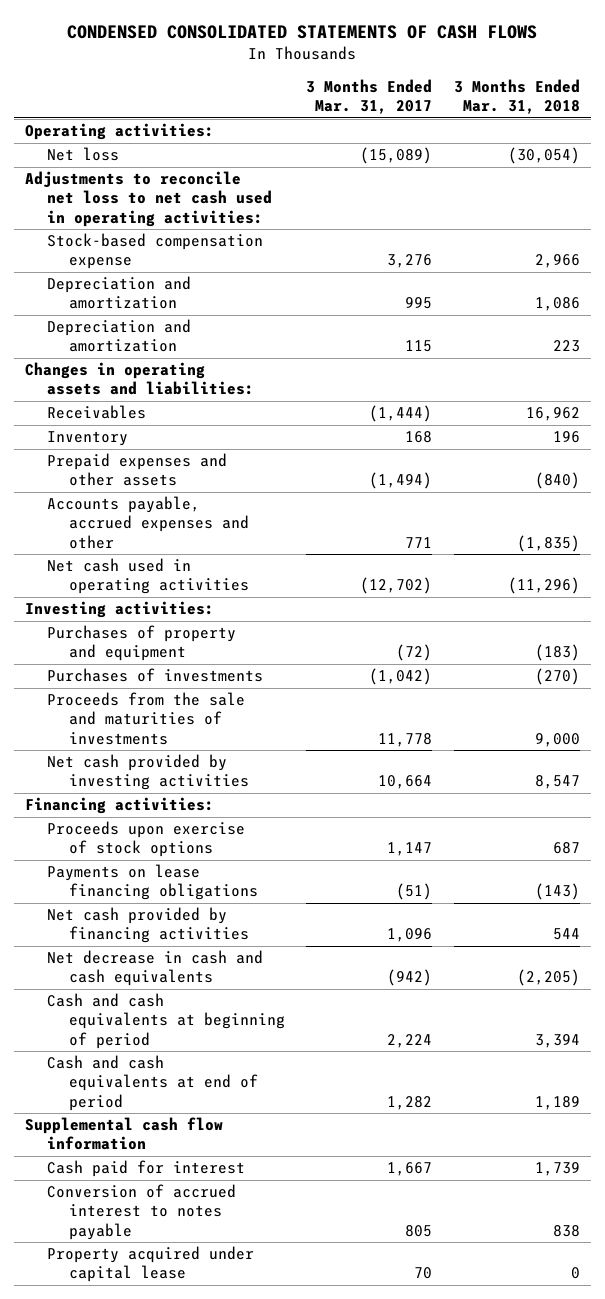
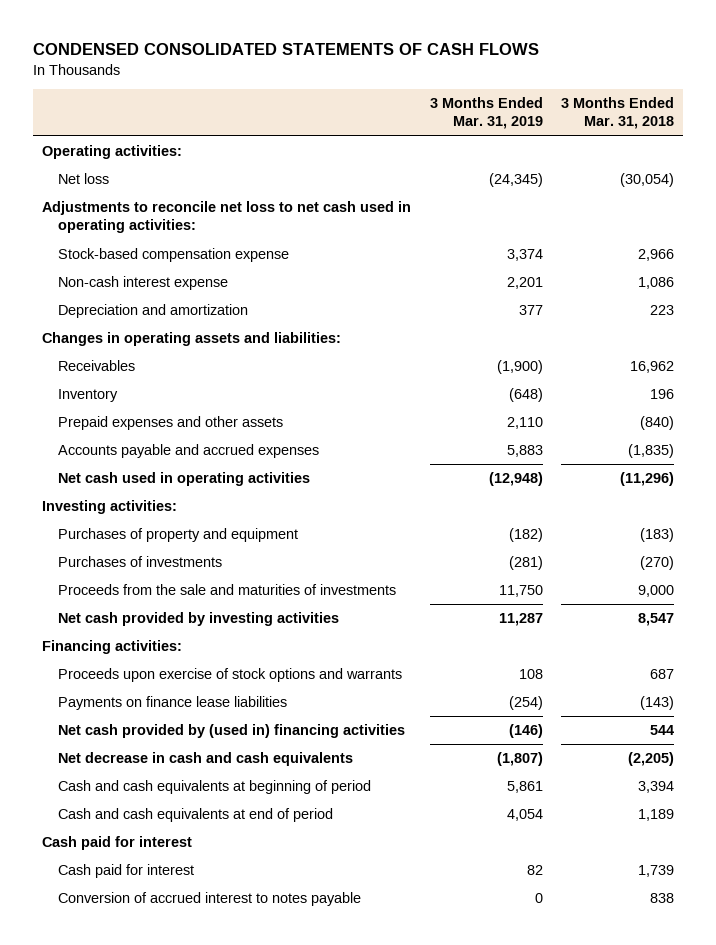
[306,78,433,115] 3 Months Ended Mar. 31, 2017 -> none
none -> [429,97,543,130] 3 Months Ended Mar. 31, 2019
[46,276,191,310] Depreciation and amortization -> [57,276,228,291] Non-cash interest expense
[46,496,249,549] Accounts payable, accrued expenses and other -> [57,444,319,459] Accounts payable and accrued expenses
[46,821,245,858] Proceeds upon exercise of stock options -> [57,668,402,683] Proceeds upon exercise of stock options and warrants
[46,864,258,901] Payments on lease financing obligations -> [57,696,287,711] Payments on finance lease liabilities
[46,907,249,944] Net cash provided by financing activities -> [57,724,405,739] Net cash provided by (used in) financing activities
[24,1117,223,1151] Supplemental cash flow information -> [42,836,193,851] Cash paid for interest
[46,1246,254,1283] Property acquired under capital lease -> none

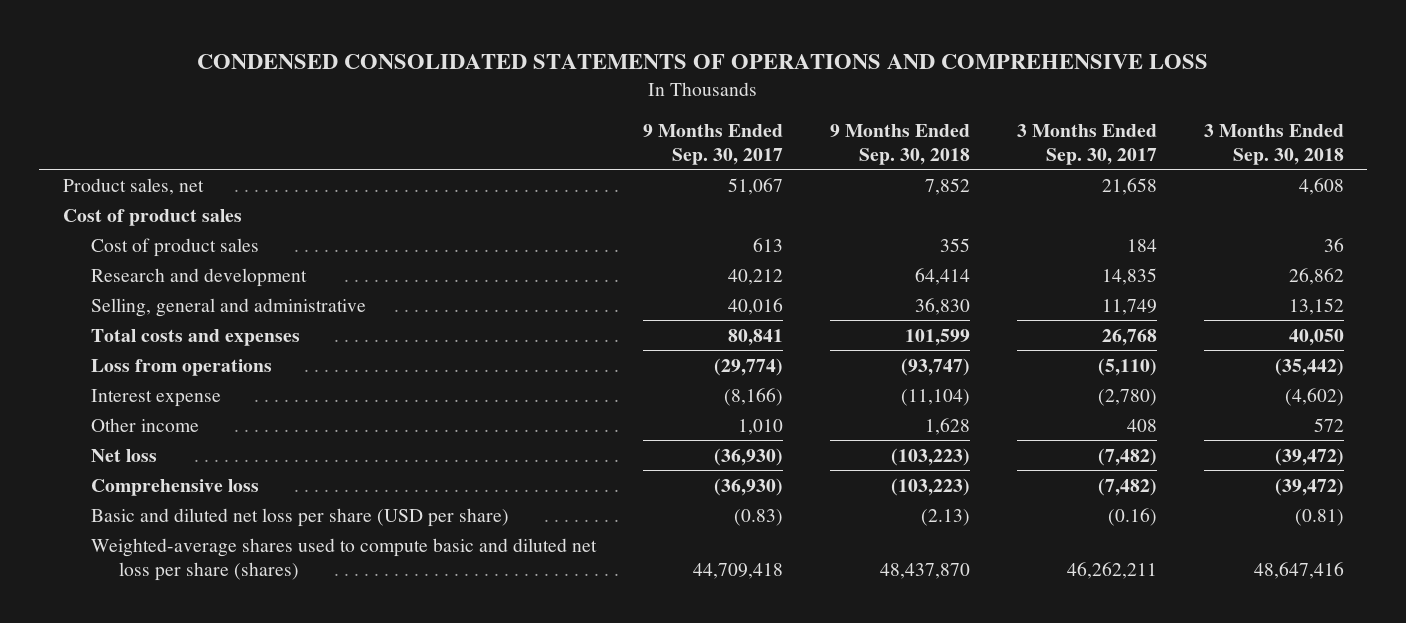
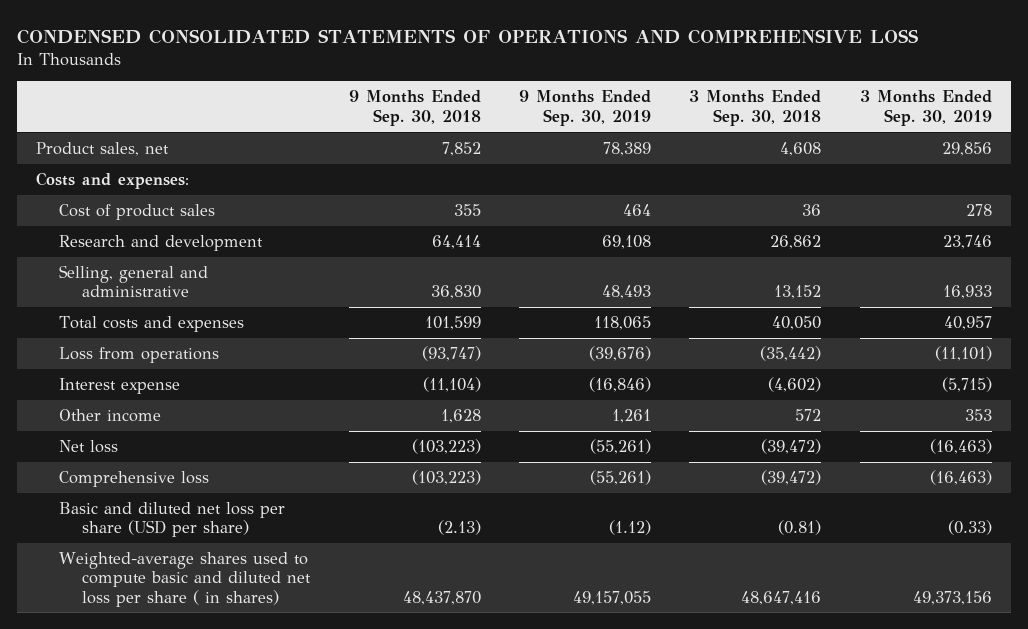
[642,123,783,165] 9 Months Ended Sep. 30, 2017 -> none
[1016,123,1157,165] 3 Months Ended Sep. 30, 2017 -> none
none -> [519,90,652,126] 9 Months Ended Sep. 30, 2019
none -> [859,90,992,126] 3 Months Ended Sep. 30, 2019
[62,208,242,226] Cost of product sales -> [36,172,190,190] Costs and expenses:
[90,537,597,581] Weighted-average shares used to compute basic and diluted net loss per share (shares) -> [59,552,312,607] Weighted-average shares used to compute basic and diluted net loss per share ( in shares)

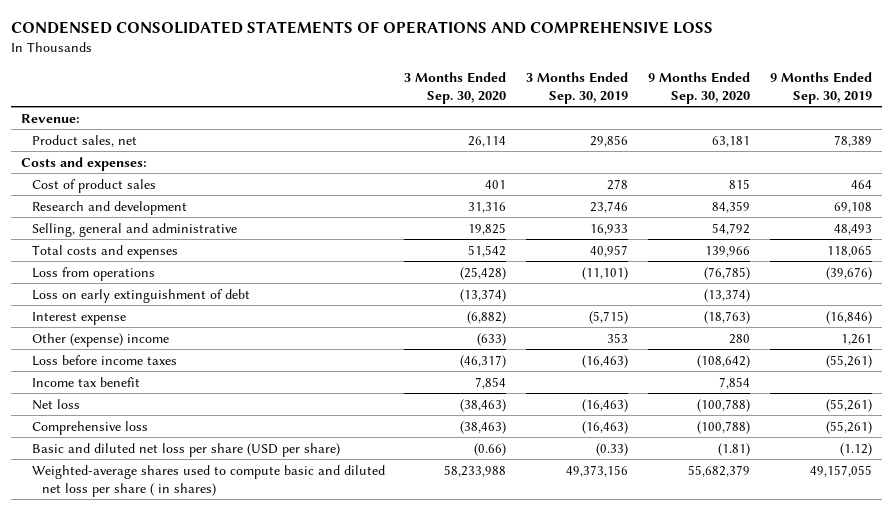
[348,90,481,126] 9 Months Ended Sep. 30, 2018 -> none
[689,90,822,126] 3 Months Ended Sep. 30, 2018 -> none
none -> [404,71,507,104] 3 Months Ended Sep. 30, 2020
none -> [647,71,750,104] 9 Months Ended Sep. 30, 2020
none -> [21,113,81,123] Revenue:
none -> [31,288,250,303] Loss on early extinguishment of debt
[59,409,162,423] Other income -> [31,332,169,347] Other (expense) income
none -> [31,354,177,366] Loss before income taxes
none -> [31,376,140,387] Income tax benefit

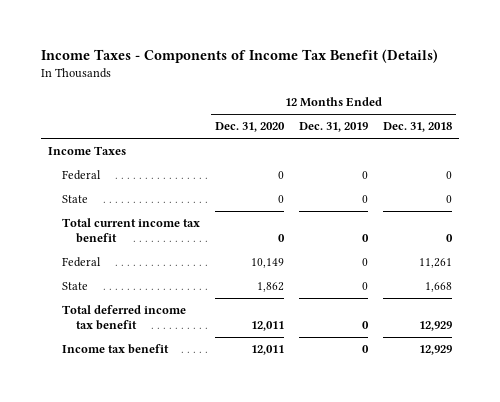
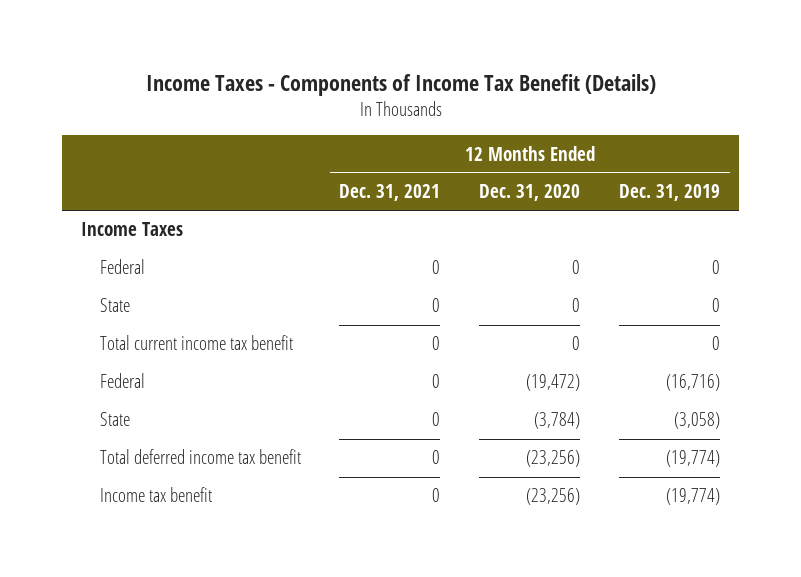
[382,122,452,133] Dec. 31, 2018 -> none
none -> [339,184,441,202] Dec. 31, 2021
[251,258,285,269] 10,149 -> [526,374,581,392] (19,472)
[362,258,369,267] 0 -> [665,374,720,392] (16,716)
[257,282,285,293] 1,862 -> [534,412,581,430] (3,784)
[362,282,369,291] 0 -> [673,412,720,430] (3,058)
[251,321,285,332] 12,011 -> [526,450,581,468] (23,256)
[362,321,370,330] 0 -> [665,450,720,468] (19,774)
[251,345,285,356] 12,011 -> [526,488,581,506] (23,256)
[362,345,370,354] 0 -> [665,488,720,506] (19,774)

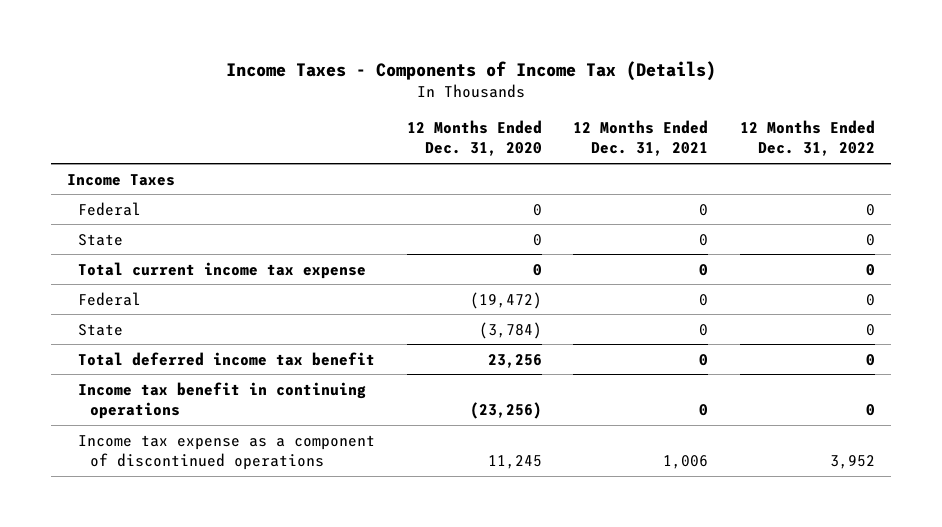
[145,74,656,97] Income Taxes - Components of Income Tax Benefit (Details) -> [225,60,716,81] Income Taxes - Components of Income Tax (Details)
[618,184,720,202] Dec. 31, 2019 -> none
none -> [739,120,875,157] 12 Months Ended Dec. 31, 2022
[99,335,293,351] Total current income tax benefit -> [78,261,367,279] Total current income tax expense
[526,450,581,468] (23,256) -> [487,353,542,368] 23,256
[99,487,212,503] Income tax benefit -> [78,381,367,419] Income tax benefit in continuing operations
none -> [78,434,376,470] Income tax expense as a component of discontinued operations

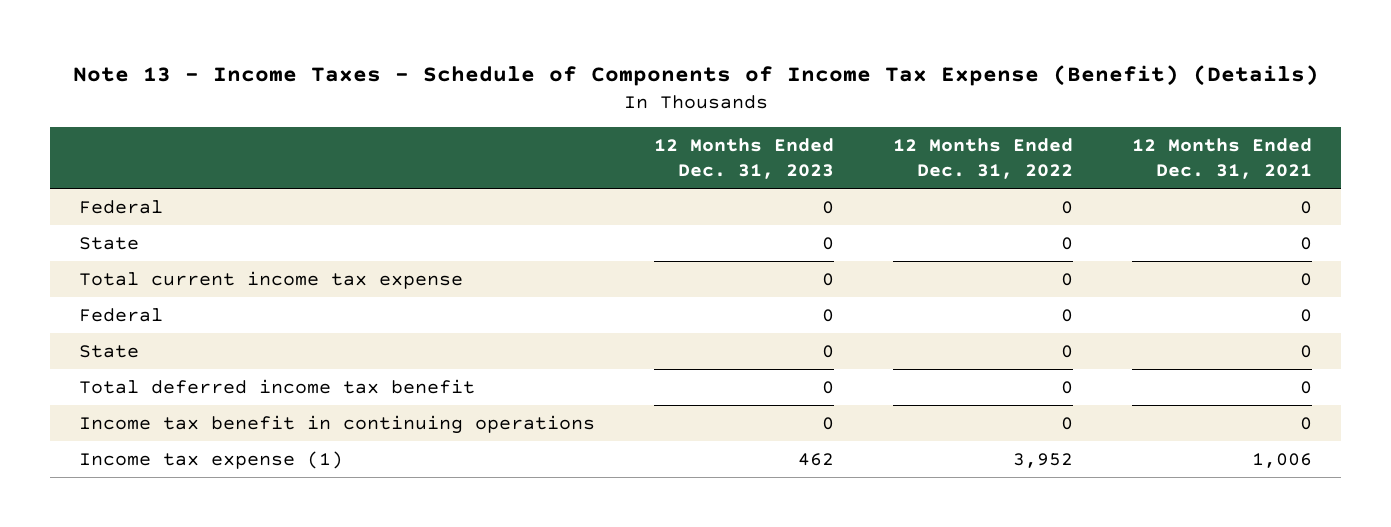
[225,60,716,81] Income Taxes - Components of Income Tax (Details) -> [72,64,1319,86] Note 13 - Income Taxes - Schedule of Components of Income Tax Expense (Benefit) (Details)
[406,120,542,157] 12 Months Ended Dec. 31, 2020 -> none
none -> [654,138,835,180] 12 Months Ended Dec. 31, 2023
[66,173,175,186] Income Taxes -> none
[78,434,376,470] Income tax expense as a component of discontinued operations -> [79,450,344,469] Income tax expense (1)

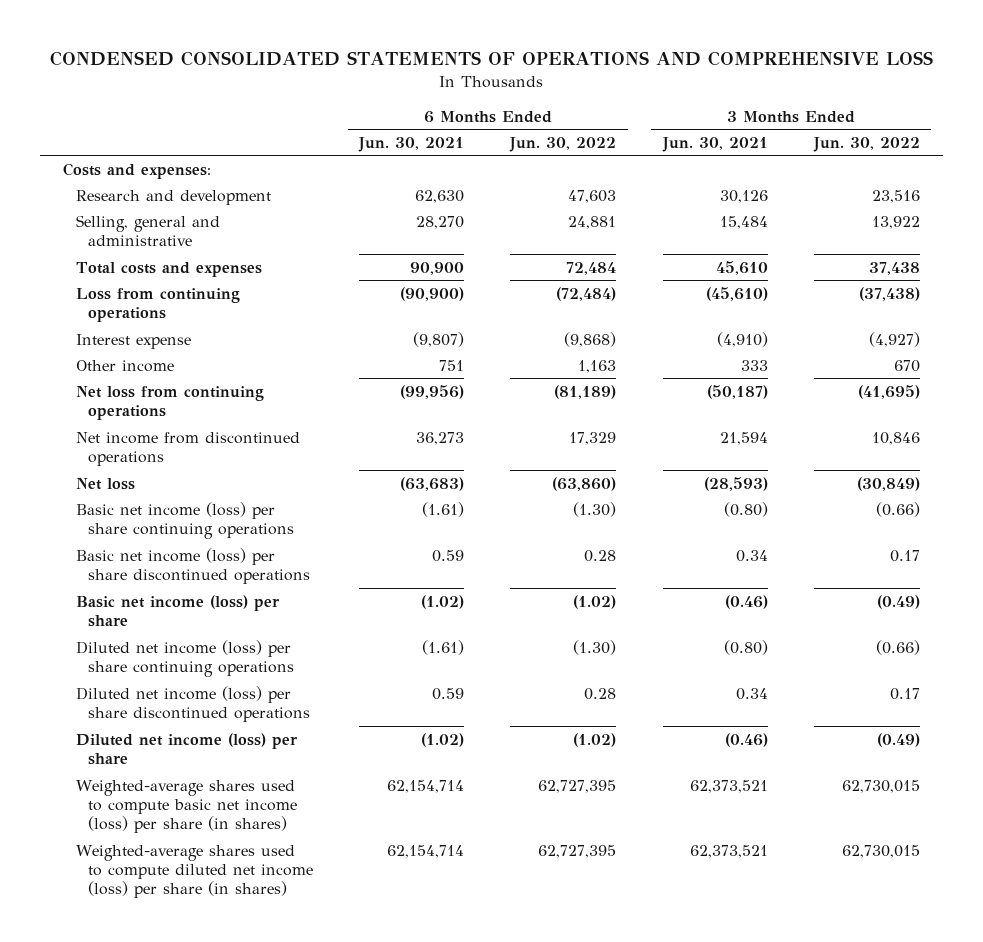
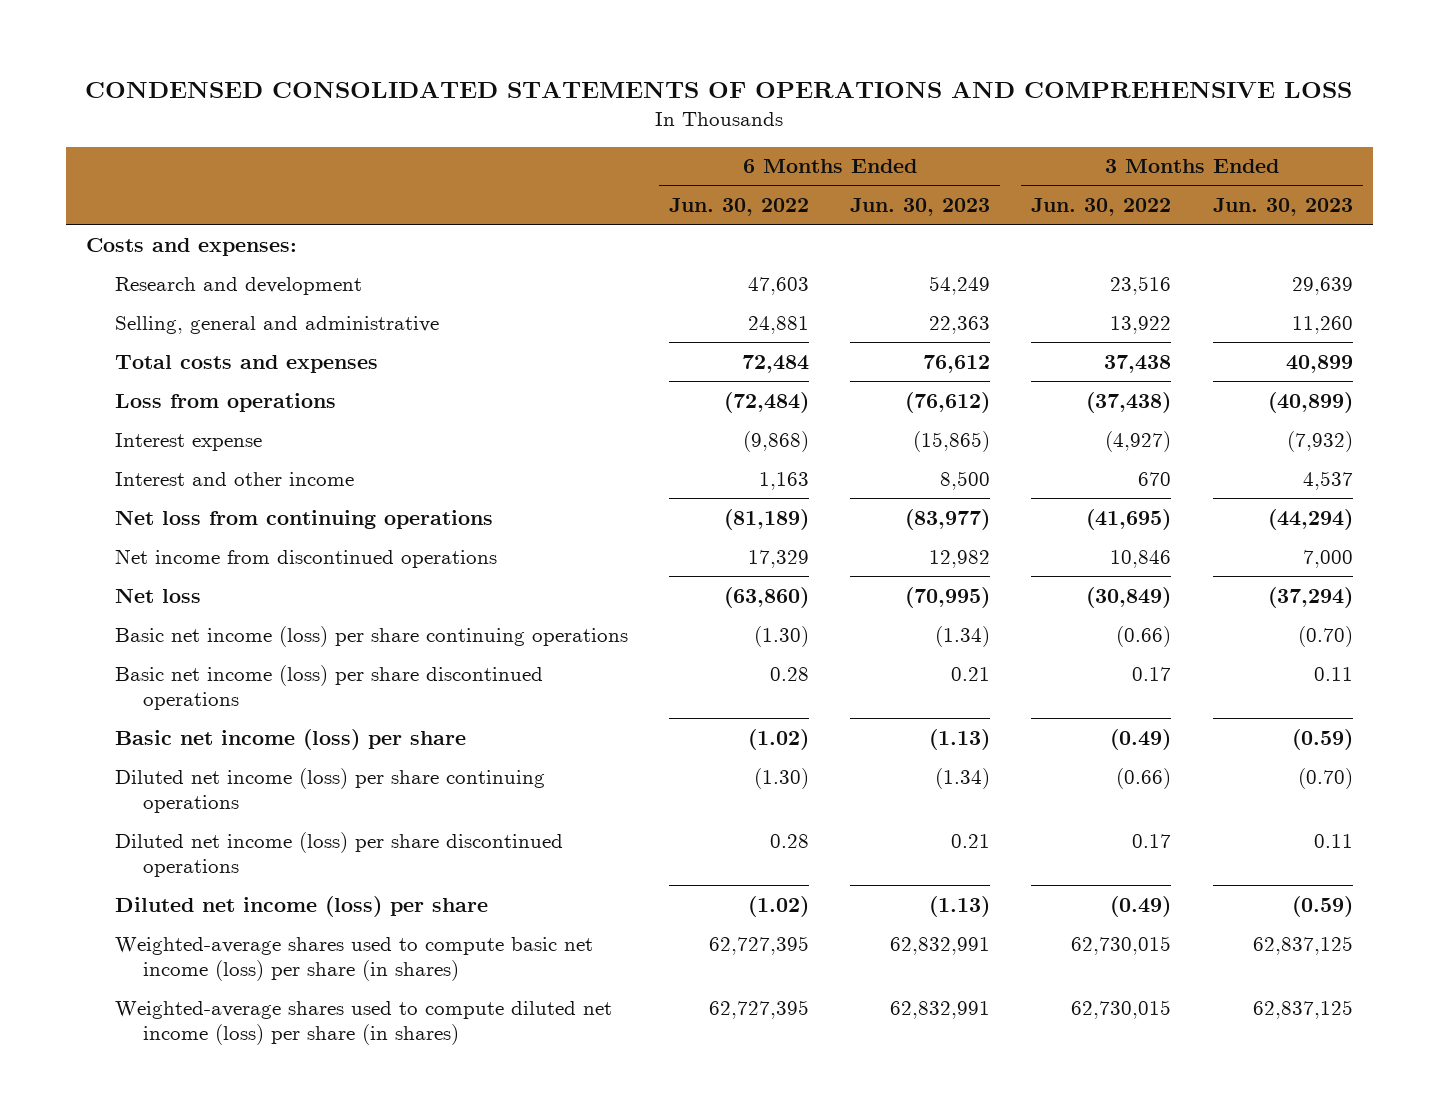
[358,136,465,152] Jun. 30, 2021 -> none
[661,136,768,152] Jun. 30, 2021 -> none
none -> [850,198,991,217] Jun. 30, 2023
none -> [1212,198,1353,217] Jun. 30, 2023
[75,287,240,323] Loss from continuing operations -> [114,392,336,412] Loss from operations
[75,359,174,372] Other income -> [114,471,354,486] Interest and other income

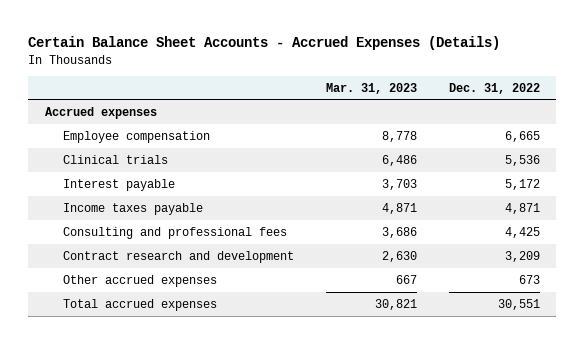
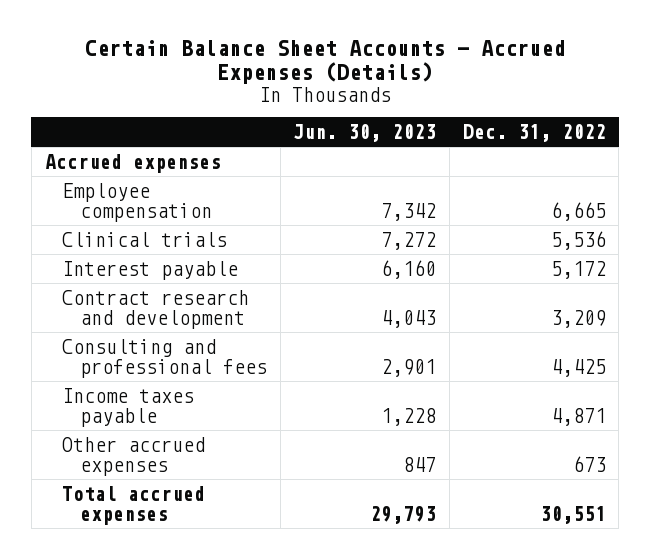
[325,82,417,94] Mar. 31, 2023 -> none
none -> [293,124,437,143] Jun. 30, 2023
[62,226,287,239] Consulting and professional fees -> [62,338,267,379] Consulting and professional fees
[62,202,203,215] Income taxes payable -> [62,387,195,428] Income taxes payable

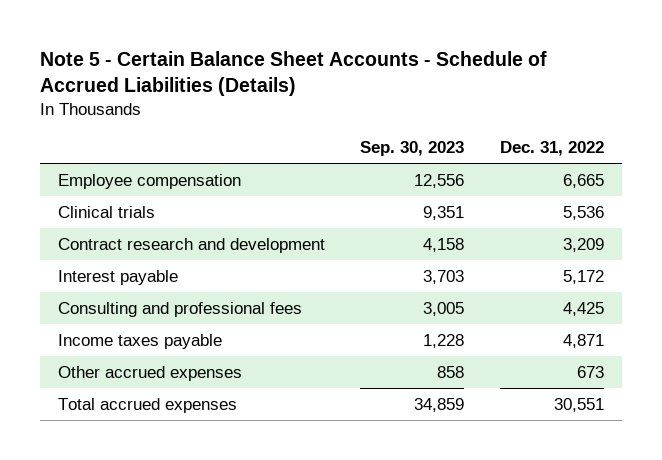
[85,39,566,85] Certain Balance Sheet Accounts - Accrued Expenses (Details) -> [39,50,547,97] Note 5 - Certain Balance Sheet Accounts - Schedule of Accrued Liabilities (Details)
[293,124,437,143] Jun. 30, 2023 -> none
none -> [360,141,465,157] Sep. 30, 2023
[44,153,221,173] Accrued expenses -> none
[62,260,239,280] Interest payable -> [57,269,178,285] Interest payable

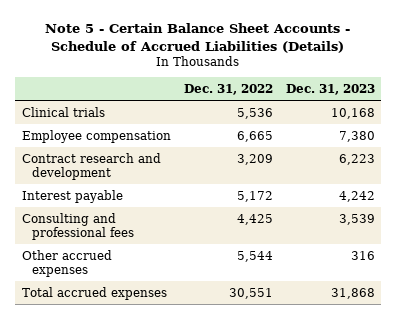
[360,141,465,157] Sep. 30, 2023 -> none
none -> [285,83,375,95] Dec. 31, 2023
[57,173,241,189] Employee compensation -> [21,129,171,143] Employee compensation
[57,333,222,349] Income taxes payable -> none
[577,365,605,378] 673 -> [236,250,273,262] 5,544

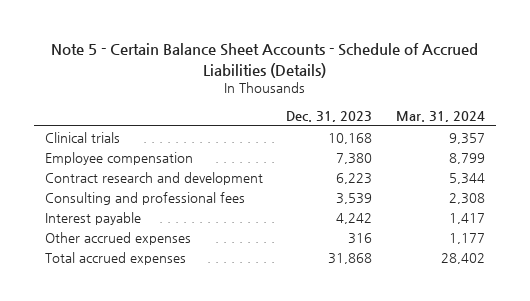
[183,83,273,95] Dec. 31, 2022 -> none
none -> [395,111,485,123] Mar. 31, 2024
[21,189,123,203] Interest payable -> [45,211,142,225] Interest payable

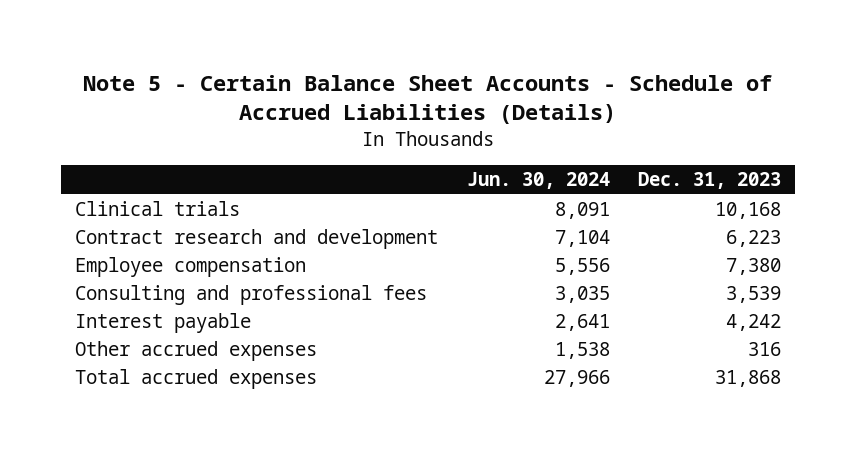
[395,111,485,123] Mar. 31, 2024 -> none
none -> [466,172,610,190] Jun. 30, 2024
[45,151,194,165] Employee compensation -> [75,257,307,278] Employee compensation

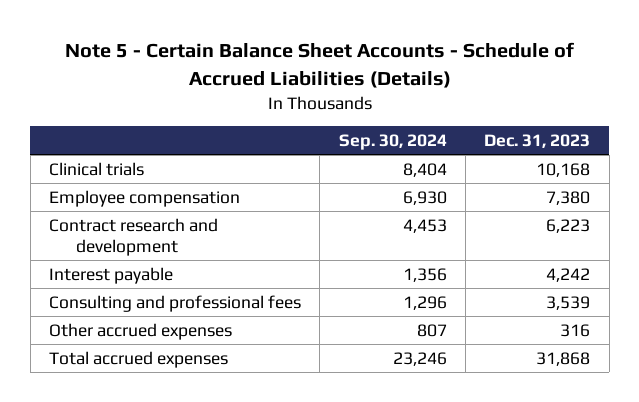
[466,172,610,190] Jun. 30, 2024 -> none
none -> [338,133,447,150] Sep. 30, 2024
[75,229,439,250] Contract research and development -> [49,217,219,257] Contract research and development
[75,285,428,306] Consulting and professional fees -> [49,294,302,312] Consulting and professional fees

